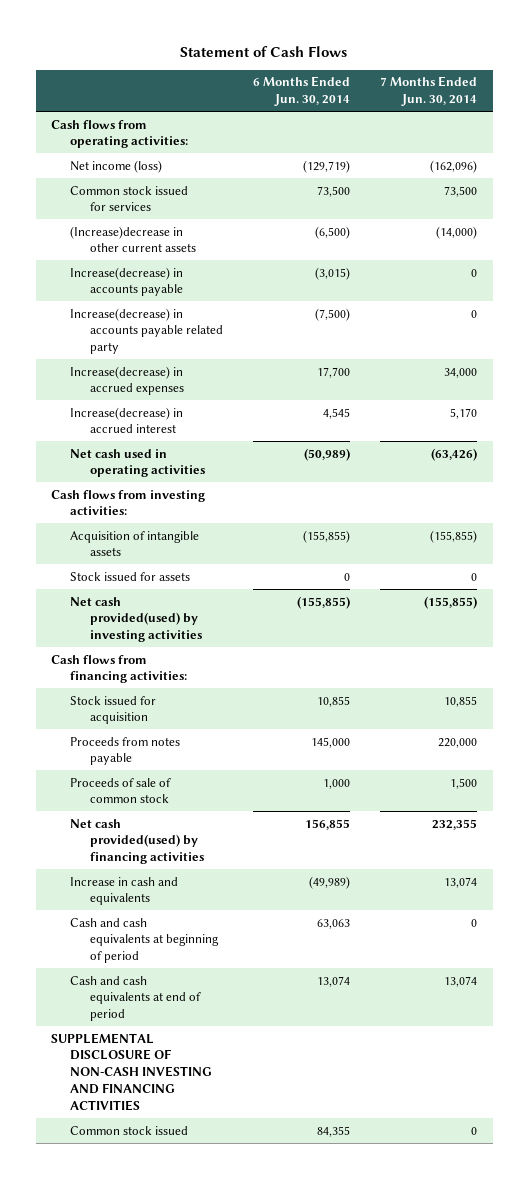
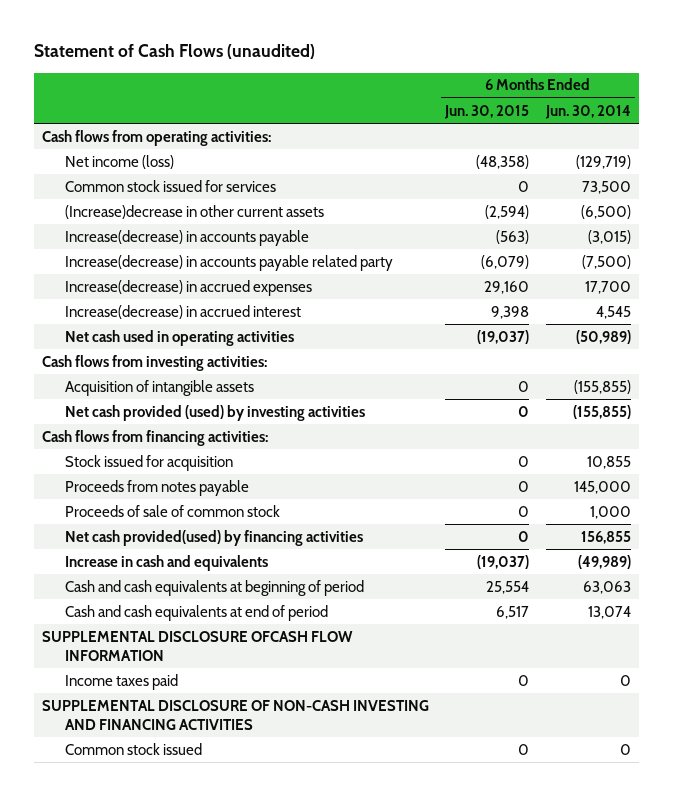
[180,45,348,57] Statement of Cash Flows -> [33,44,315,60] Statement of Cash Flows (unaudited)
[380,76,478,107] 7 Months Ended Jun. 30, 2014 -> none
none -> [444,104,530,119] Jun. 30, 2015
[70,571,191,581] Stock issued for assets -> none
[70,596,202,643] Net cash provided(used) by investing activities -> [64,404,365,421] Net cash provided (used) by investing activities
none -> [42,630,354,661] SUPPLEMENTAL DISCLOSURE OFCASH FLOW INFORMATION
none -> [64,673,178,690] Income taxes paid
[317,1125,351,1137] 84,355 -> [619,743,631,755] 0

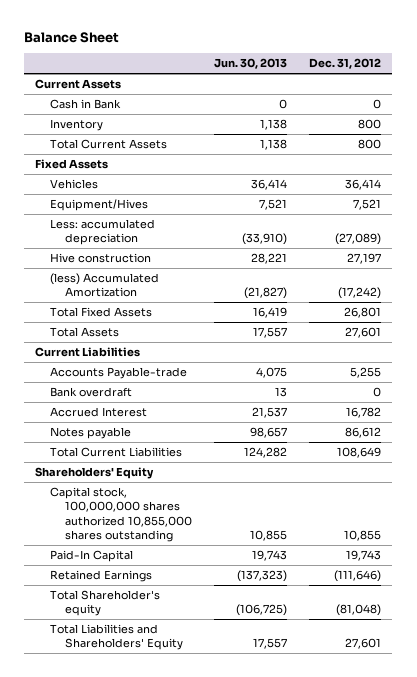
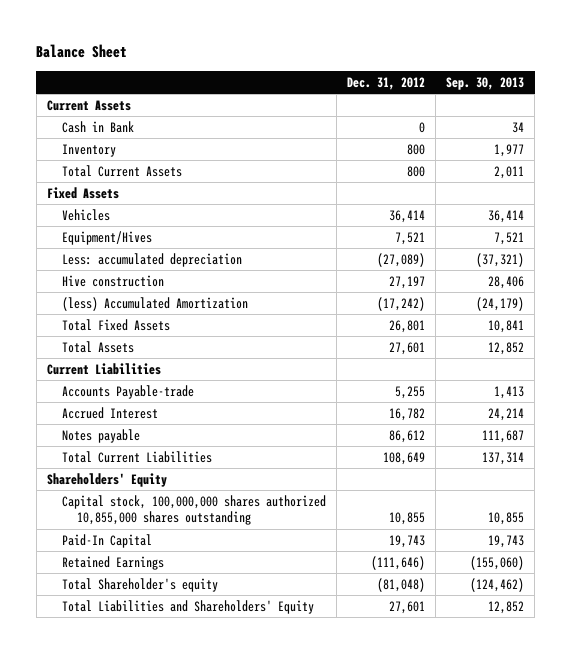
[214,57,288,69] Jun. 30, 2013 -> none
none -> [446,76,525,90] Sep. 30, 2013
[50,387,133,398] Bank overdraft -> none

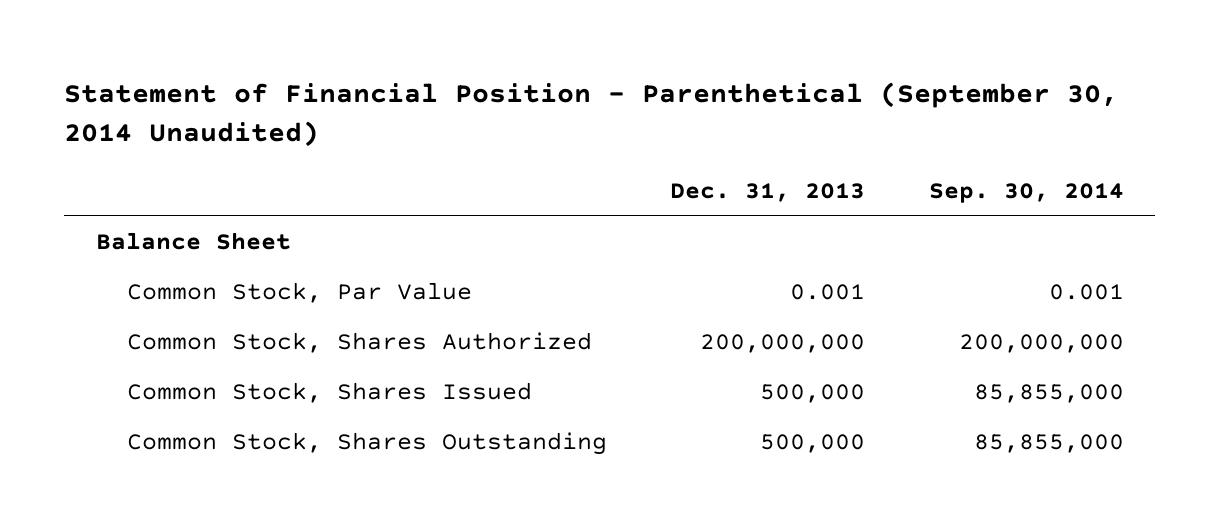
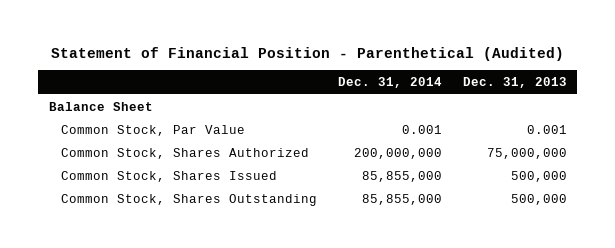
[63,82,1118,147] Statement of Financial Position - Parenthetical (September 30, 2014 Unaudited) -> [50,46,564,61] Statement of Financial Position - Parenthetical (Audited)
[928,182,1124,203] Sep. 30, 2014 -> none
none -> [337,77,442,89] Dec. 31, 2014
[700,334,866,354] 200,000,000 -> [486,147,567,159] 75,000,000

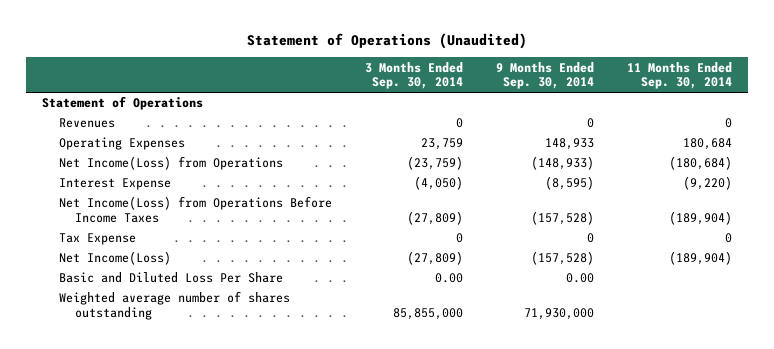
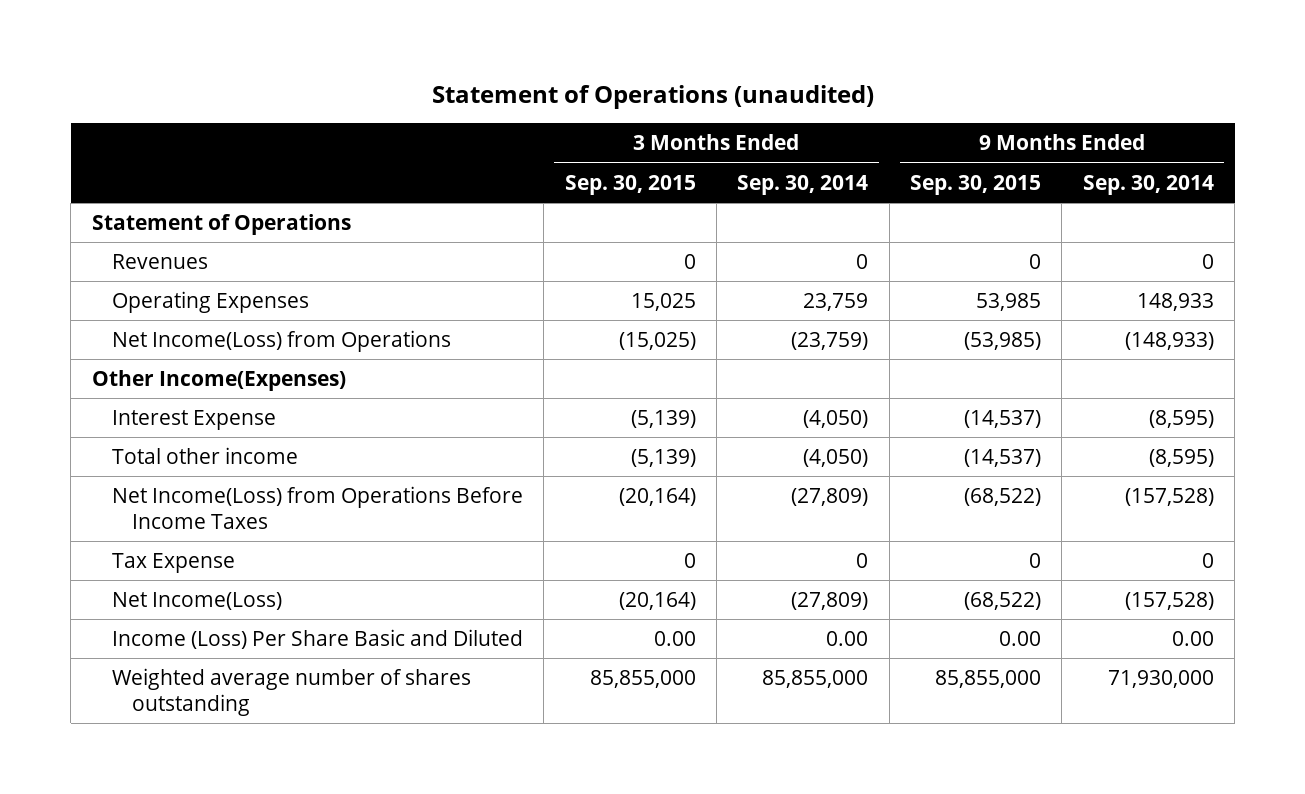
[247,33,528,50] Statement of Operations (Unaudited) -> [431,84,874,109] Statement of Operations (unaudited)
[626,61,732,90] 11 Months Ended Sep. 30, 2014 -> none
none -> [564,174,696,195] Sep. 30, 2015
none -> [910,174,1042,195] Sep. 30, 2015
none -> [91,370,346,392] Other Income(Expenses)
none -> [111,447,298,465] Total other income
[58,272,283,284] Basic and Diluted Loss Per Share -> [111,629,523,650] Income (Loss) Per Share Basic and Diluted

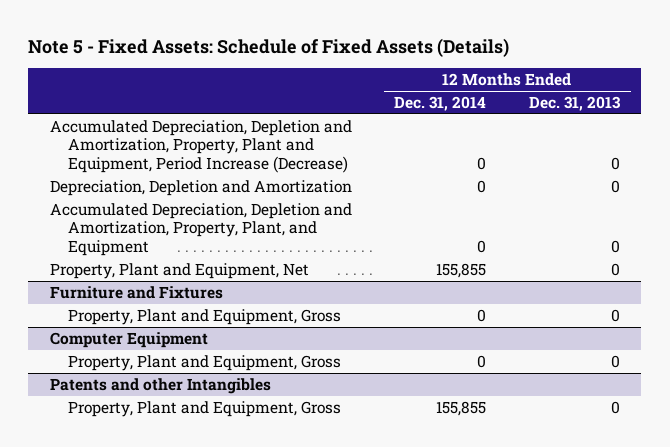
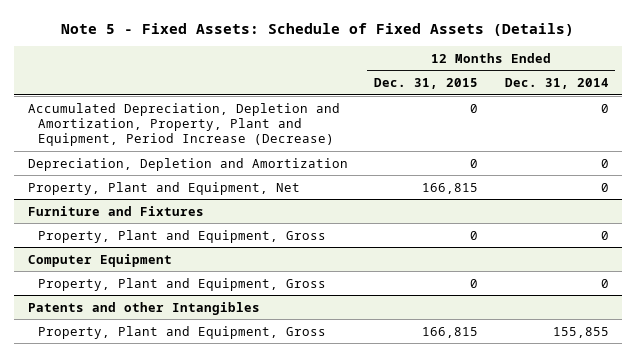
[528,96,621,112] Dec. 31, 2013 -> none
none -> [374,78,479,90] Dec. 31, 2015
[49,202,352,256] Accumulated Depreciation, Depletion and Amortization, Property, Plant, and Equipment -> none
[436,262,487,278] 155,855 -> [600,182,609,192] 0

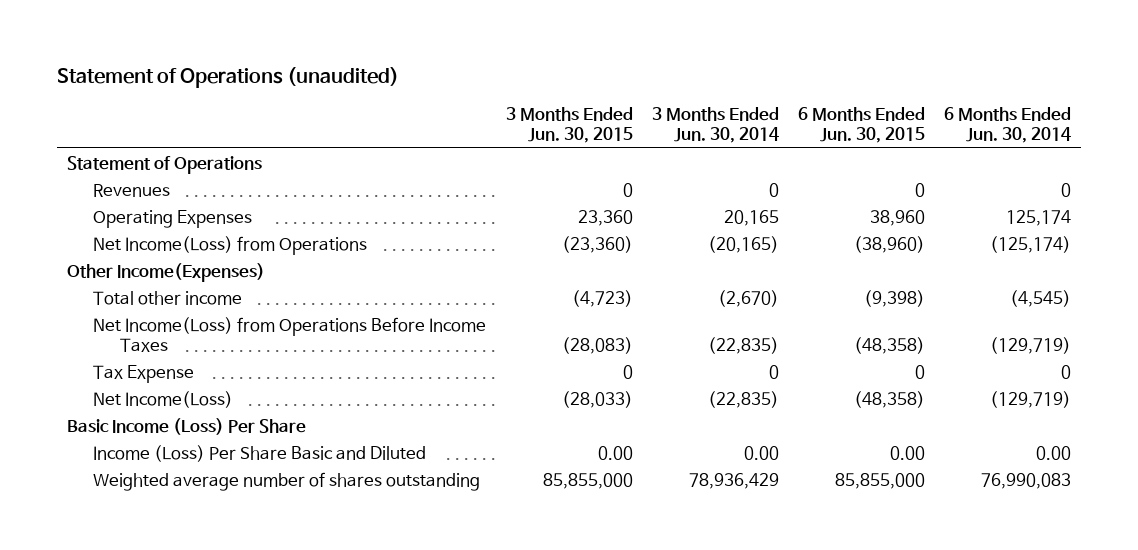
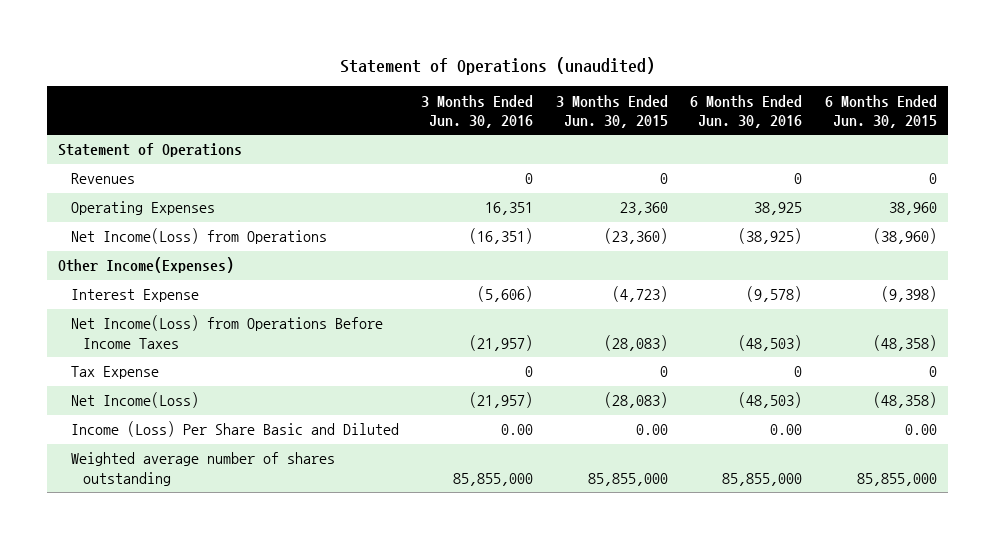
[651,106,779,144] 3 Months Ended Jun. 30, 2014 -> none
[944,106,1072,144] 6 Months Ended Jun. 30, 2014 -> none
none -> [421,94,534,128] 3 Months Ended Jun. 30, 2016
none -> [690,94,803,128] 6 Months Ended Jun. 30, 2016
[93,290,243,305] Total other income -> [70,289,199,303] Interest Expense
[66,417,306,435] Basic Income (Loss) Per Share -> none
[561,390,633,408] (28,033) -> [603,392,668,409] (28,083)

